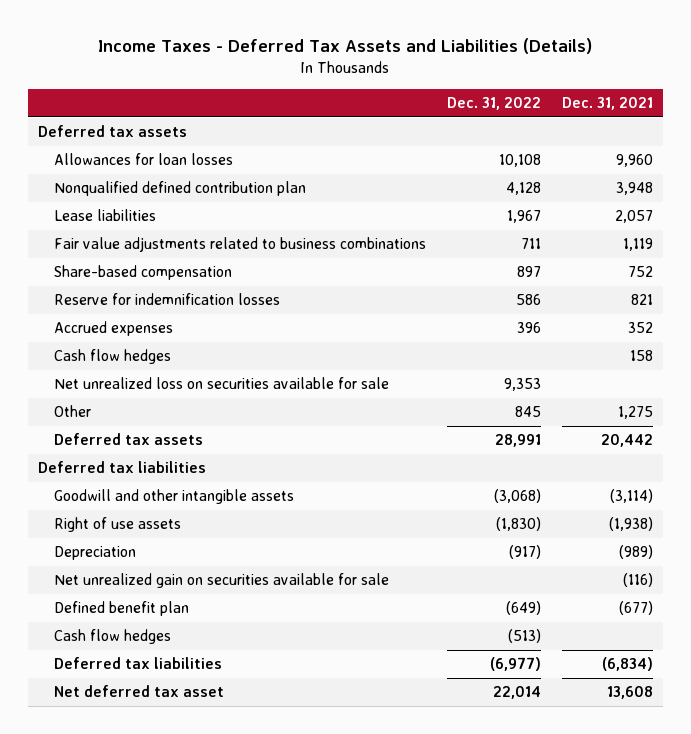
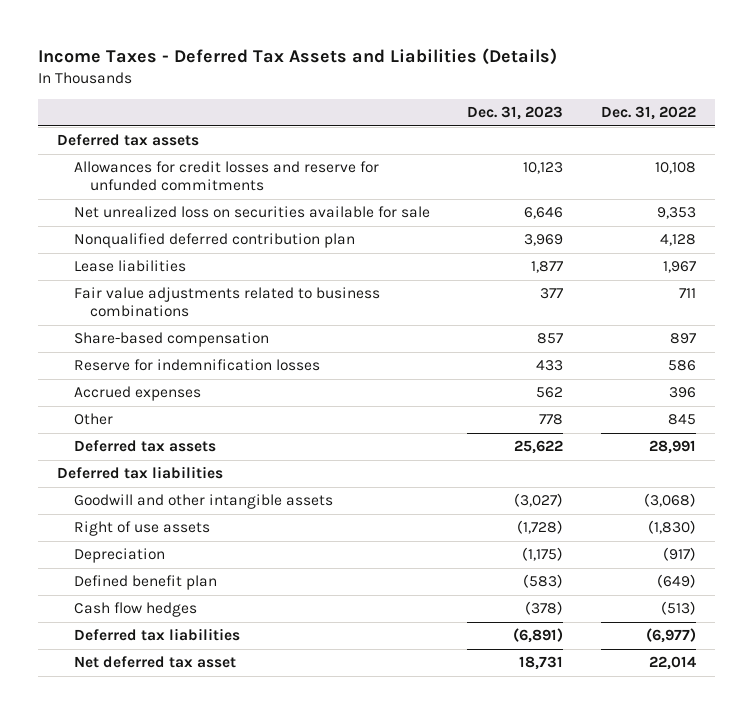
[561,96,653,110] Dec. 31, 2021 -> none
none -> [467,106,564,121] Dec. 31, 2023
[54,153,234,166] Allowances for loan losses -> [73,161,379,192] Allowances for credit losses and reserve for unfunded commitments
[54,377,390,390] Net unrealized loss on securities available for sale -> [73,206,430,219] Net unrealized loss on securities available for sale
[54,181,307,197] Nonqualified defined contribution plan -> [73,233,355,249] Nonqualified deferred contribution plan
[54,349,172,365] Cash flow hedges -> none
[54,573,390,589] Net unrealized gain on securities available for sale -> none

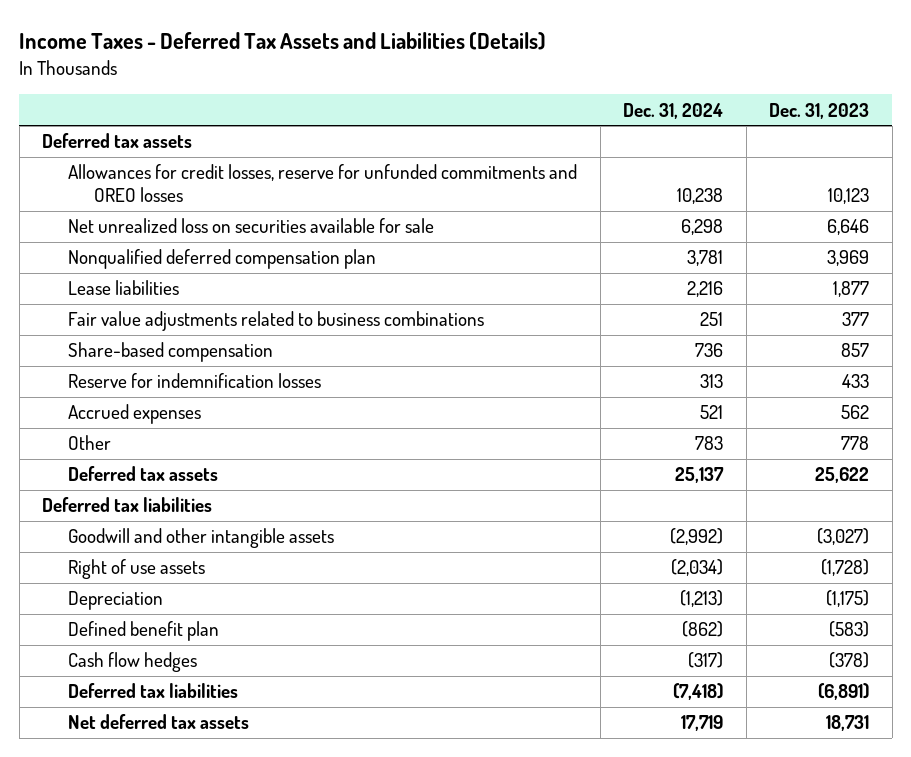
[601,106,697,121] Dec. 31, 2022 -> none
none -> [623,102,724,119] Dec. 31, 2024
[73,161,379,192] Allowances for credit losses and reserve for unfunded commitments -> [68,164,578,203] Allowances for credit losses, reserve for unfunded commitments and OREO losses
[73,233,355,249] Nonqualified deferred contribution plan -> [68,249,377,270] Nonqualified deferred compensation plan
[73,656,236,669] Net deferred tax asset -> [68,714,250,730] Net deferred tax assets

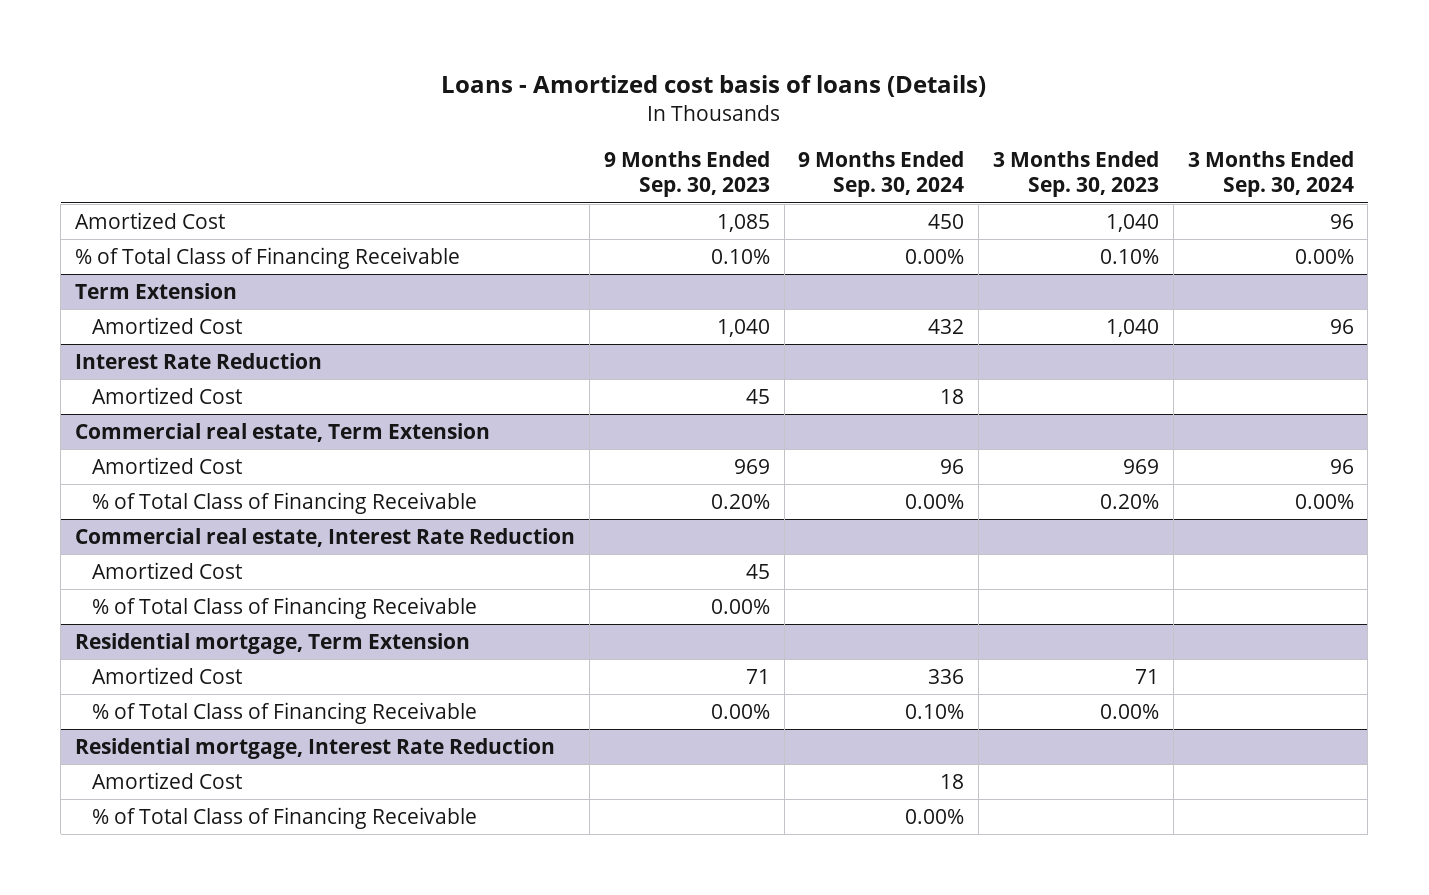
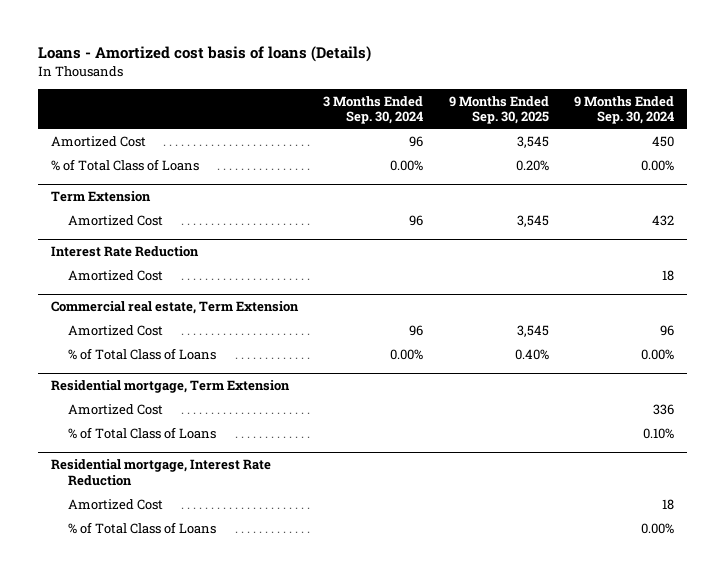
[603,150,770,198] 9 Months Ended Sep. 30, 2023 -> none
[992,150,1159,198] 3 Months Ended Sep. 30, 2023 -> none
none -> [448,95,549,125] 9 Months Ended Sep. 30, 2025
[75,247,461,270] % of Total Class of Financing Receivable -> [50,158,199,171] % of Total Class of Loans
[75,528,576,548] Commercial real estate, Interest Rate Reduction -> none
[91,562,242,580] Amortized Cost -> none
[91,597,477,620] % of Total Class of Financing Receivable -> none
[91,492,477,515] % of Total Class of Financing Receivable -> [67,347,216,360] % of Total Class of Loans
[91,702,477,725] % of Total Class of Financing Receivable -> [67,426,216,439] % of Total Class of Loans
[91,807,477,830] % of Total Class of Financing Receivable -> [67,521,216,534] % of Total Class of Loans

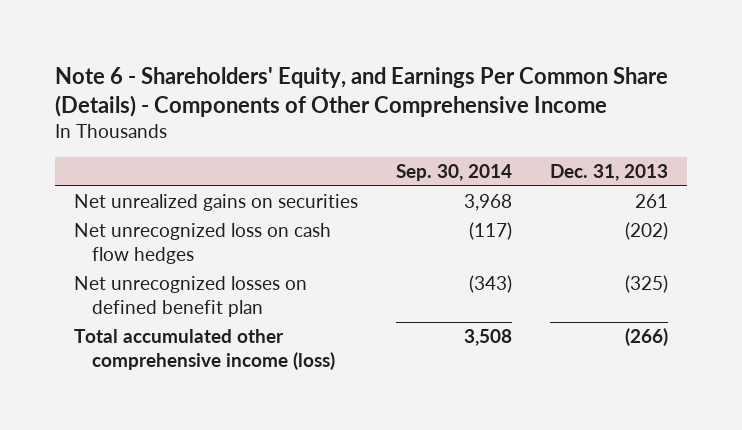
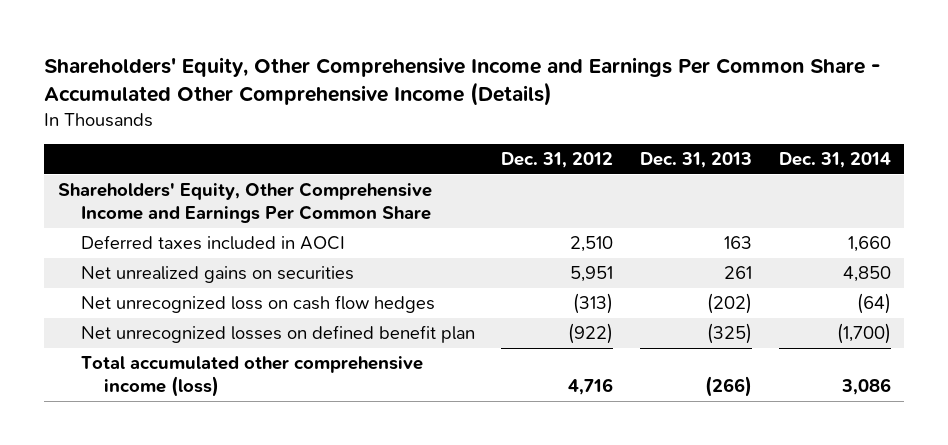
[55,67,669,117] Note 6 - Shareholders' Equity, and Earnings Per Common Share (Details) - Components of Other Comprehensive Income -> [44,56,881,106] Shareholders' Equity, Other Comprehensive Income and Earnings Per Common Share - Accumulated Other Comprehensive Income (Details)
[395,163,512,181] Sep. 30, 2014 -> none
none -> [501,151,614,168] Dec. 31, 2012
none -> [778,151,891,168] Dec. 31, 2014
none -> [57,182,432,224] Shareholders' Equity, Other Comprehensive Income and Earnings Per Common Share
none -> [80,235,345,251] Deferred taxes included in AOCI

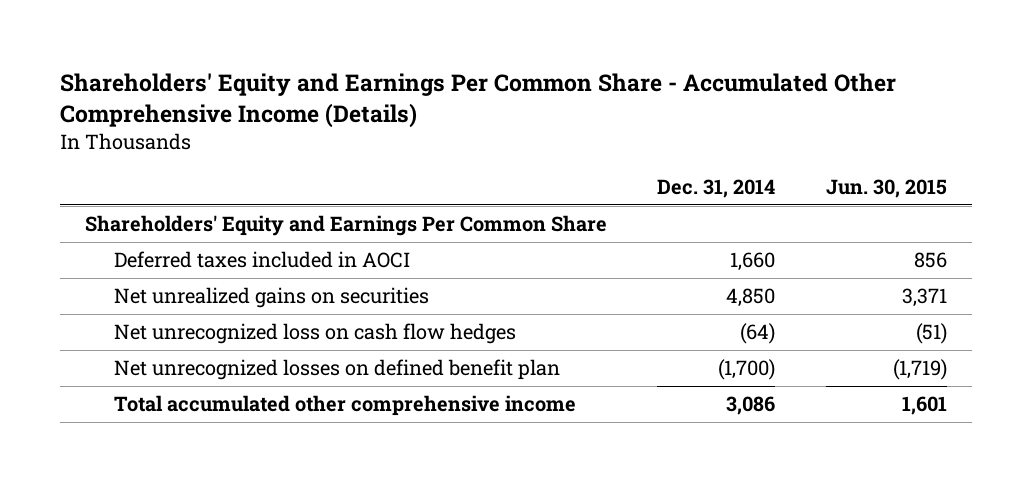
[44,56,881,106] Shareholders' Equity, Other Comprehensive Income and Earnings Per Common Share - Accumulated Other Comprehensive Income (Details) -> [59,72,896,128] Shareholders' Equity and Earnings Per Common Share - Accumulated Other Comprehensive Income (Details)
[501,151,614,168] Dec. 31, 2012 -> none
[640,151,753,168] Dec. 31, 2013 -> none
none -> [825,179,947,199] Jun. 30, 2015
[57,182,432,224] Shareholders' Equity, Other Comprehensive Income and Earnings Per Common Share -> [84,215,607,237] Shareholders' Equity and Earnings Per Common Share
[80,356,423,398] Total accumulated other comprehensive income (loss) -> [113,395,576,417] Total accumulated other comprehensive income

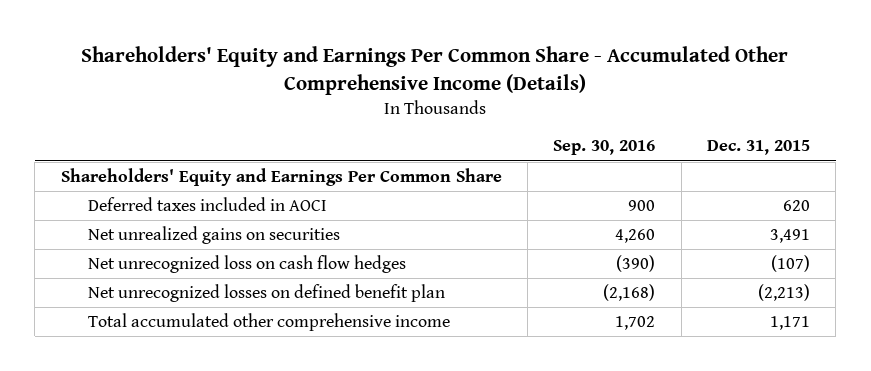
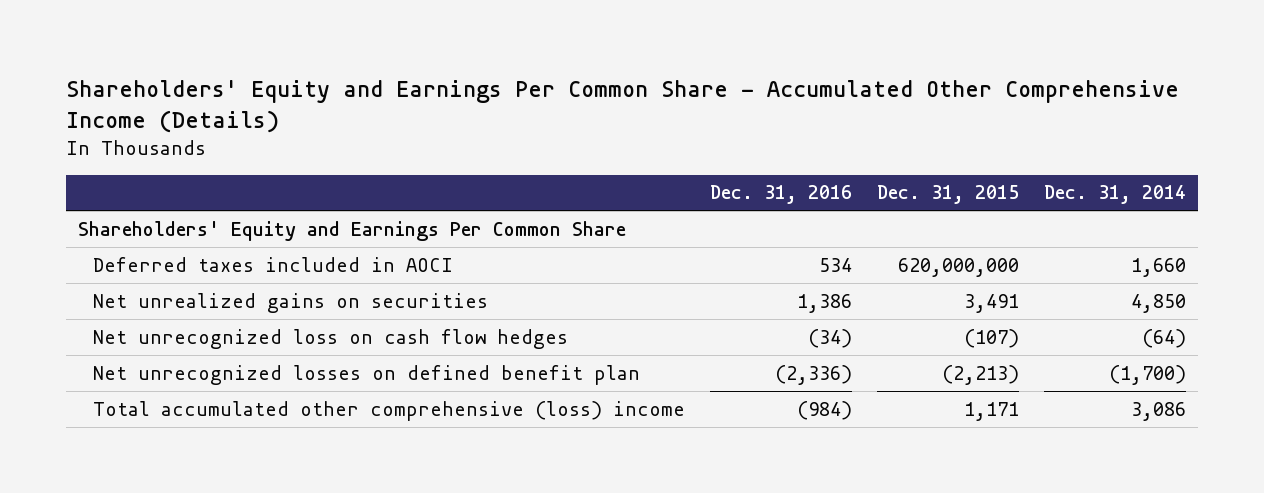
[553,140,656,156] Sep. 30, 2016 -> none
none -> [710,185,853,205] Dec. 31, 2016
none -> [1043,185,1186,205] Dec. 31, 2014
[782,200,810,212] 620 -> [897,257,1019,277] 620,000,000
[87,313,450,332] Total accumulated other comprehensive income -> [93,400,686,421] Total accumulated other comprehensive (loss) income

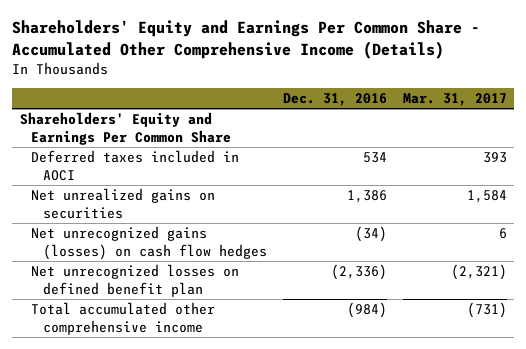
[876,185,1019,205] Dec. 31, 2015 -> none
[1043,185,1186,205] Dec. 31, 2014 -> none
none -> [402,92,507,106] Mar. 31, 2017
[93,328,569,349] Net unrecognized loss on cash flow hedges -> [31,226,267,260] Net unrecognized gains (losses) on cash flow hedges
[93,400,686,421] Total accumulated other comprehensive (loss) income -> [31,302,216,335] Total accumulated other comprehensive income

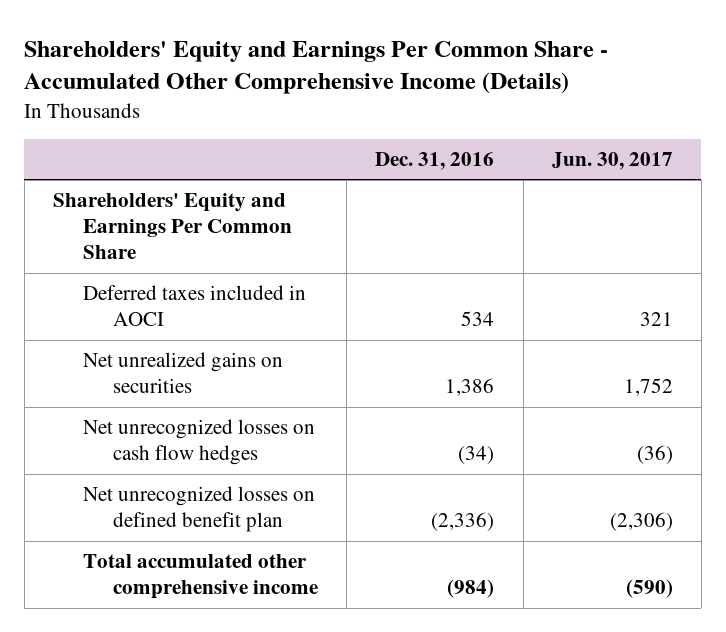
[402,92,507,106] Mar. 31, 2017 -> none
none -> [551,151,673,170] Jun. 30, 2017
[31,226,267,260] Net unrecognized gains (losses) on cash flow hedges -> [82,419,315,466] Net unrecognized losses on cash flow hedges

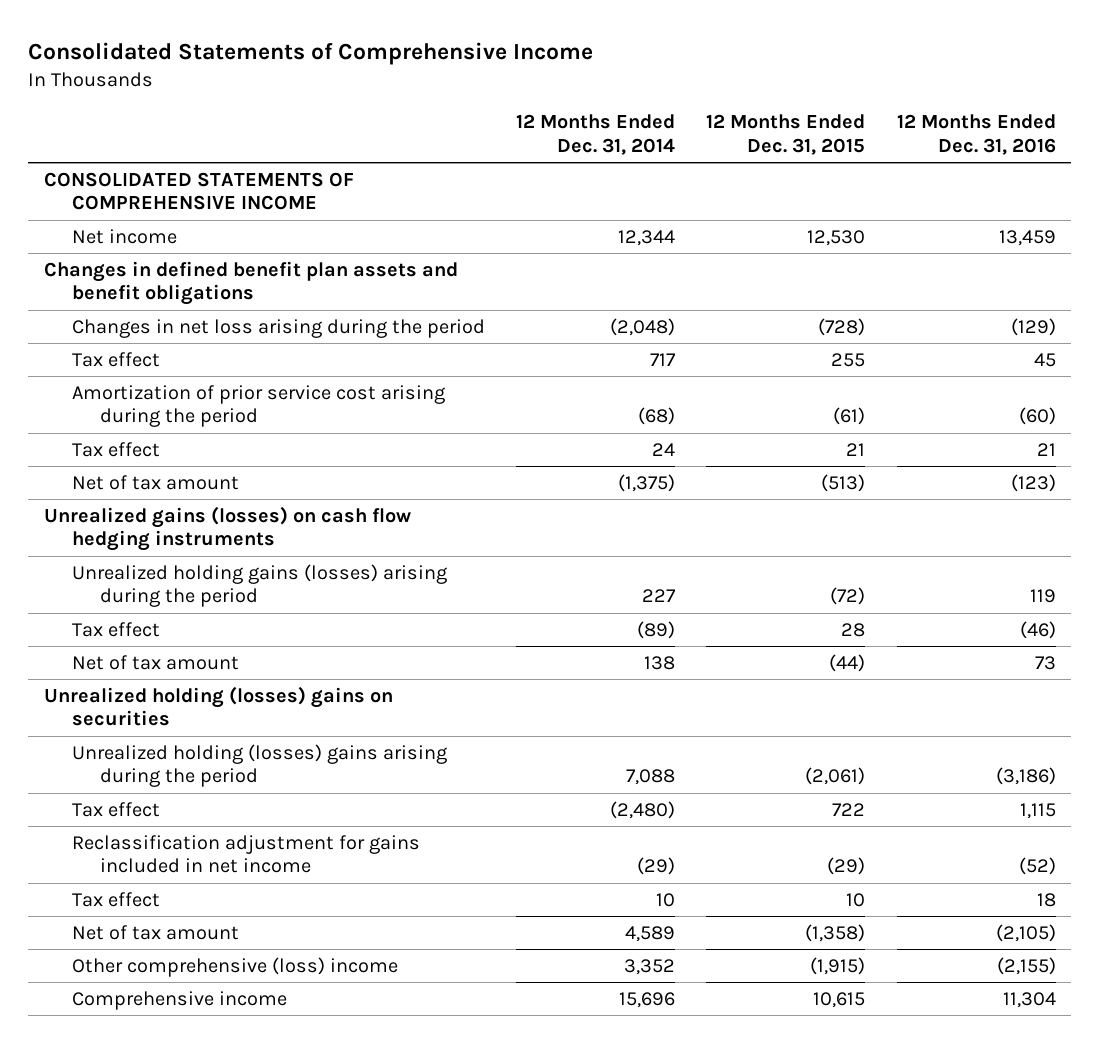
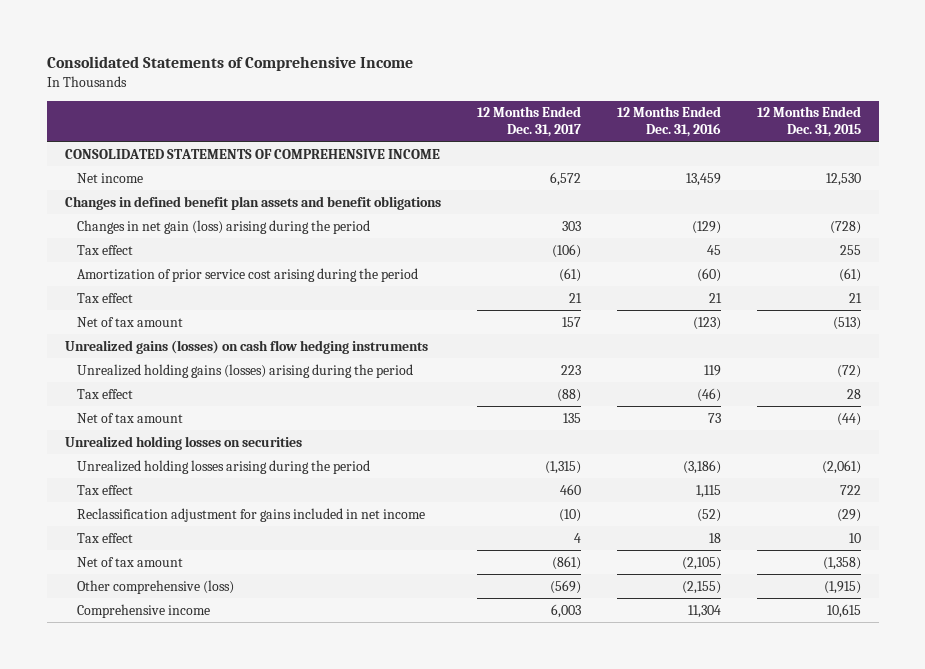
[516,114,676,155] 12 Months Ended Dec. 31, 2014 -> none
none -> [476,106,581,138] 12 Months Ended Dec. 31, 2017
[72,318,486,338] Changes in net loss arising during the period -> [77,219,371,234] Changes in net gain (loss) arising during the period
[43,685,393,727] Unrealized holding (losses) gains on securities -> [64,435,302,450] Unrealized holding losses on securities
[72,743,448,788] Unrealized holding (losses) gains arising during the period -> [77,459,371,474] Unrealized holding losses arising during the period
[72,956,399,977] Other comprehensive (loss) income -> [77,579,235,594] Other comprehensive (loss)

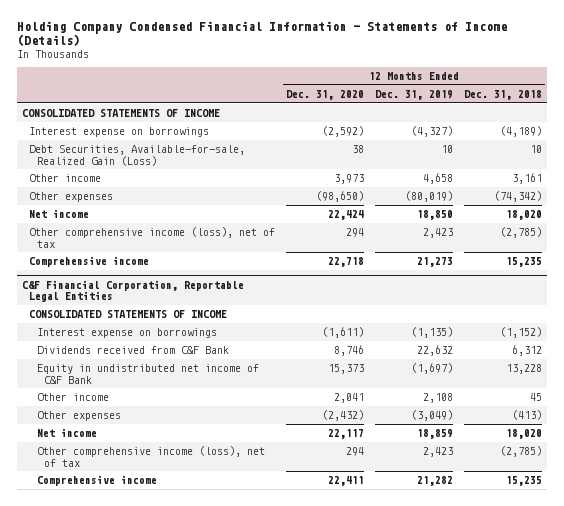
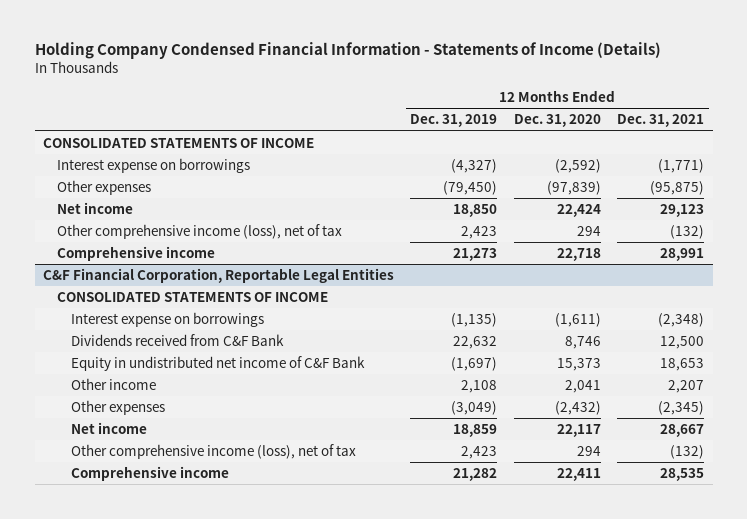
[463,90,542,101] Dec. 31, 2018 -> none
none -> [617,114,705,128] Dec. 31, 2021
[29,145,246,166] Debt Securities, Available-for-sale, Realized Gain (Loss) -> none
[29,174,102,183] Other income -> none
[316,191,365,203] (98,650) -> [546,180,601,195] (97,839)
[404,191,453,203] (80,019) -> [443,180,498,195] (79,450)

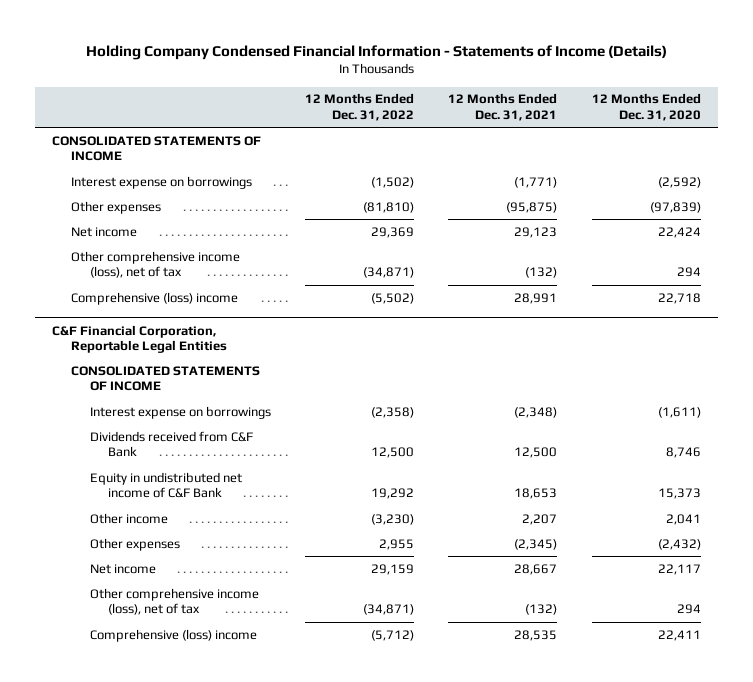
[410,114,498,128] Dec. 31, 2019 -> none
none -> [305,93,415,122] 12 Months Ended Dec. 31, 2022
[56,245,215,261] Comprehensive income -> [71,291,239,305] Comprehensive (loss) income
[70,465,229,481] Comprehensive income -> [89,628,257,642] Comprehensive (loss) income

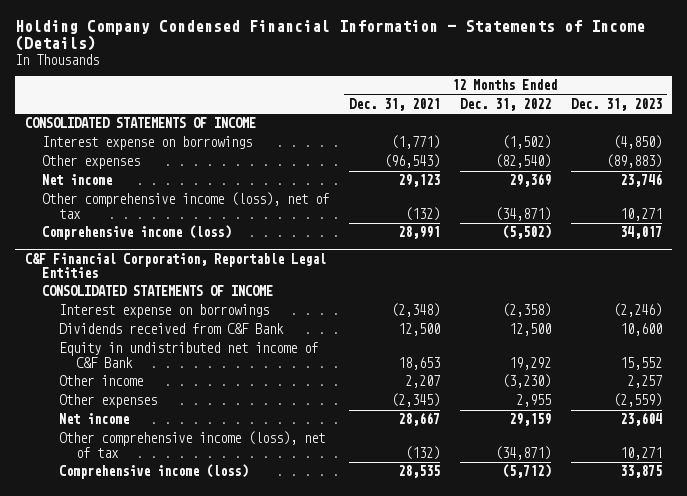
[591,93,701,122] 12 Months Ended Dec. 31, 2020 -> none
none -> [571,97,663,111] Dec. 31, 2023
[363,201,415,213] (81,810) -> [494,154,551,169] (82,540)
[506,201,558,213] (95,875) -> [383,154,440,169] (96,543)
[71,291,239,305] Comprehensive (loss) income -> [41,225,231,241] Comprehensive income (loss)
[89,628,257,642] Comprehensive (loss) income -> [58,464,248,480] Comprehensive income (loss)

